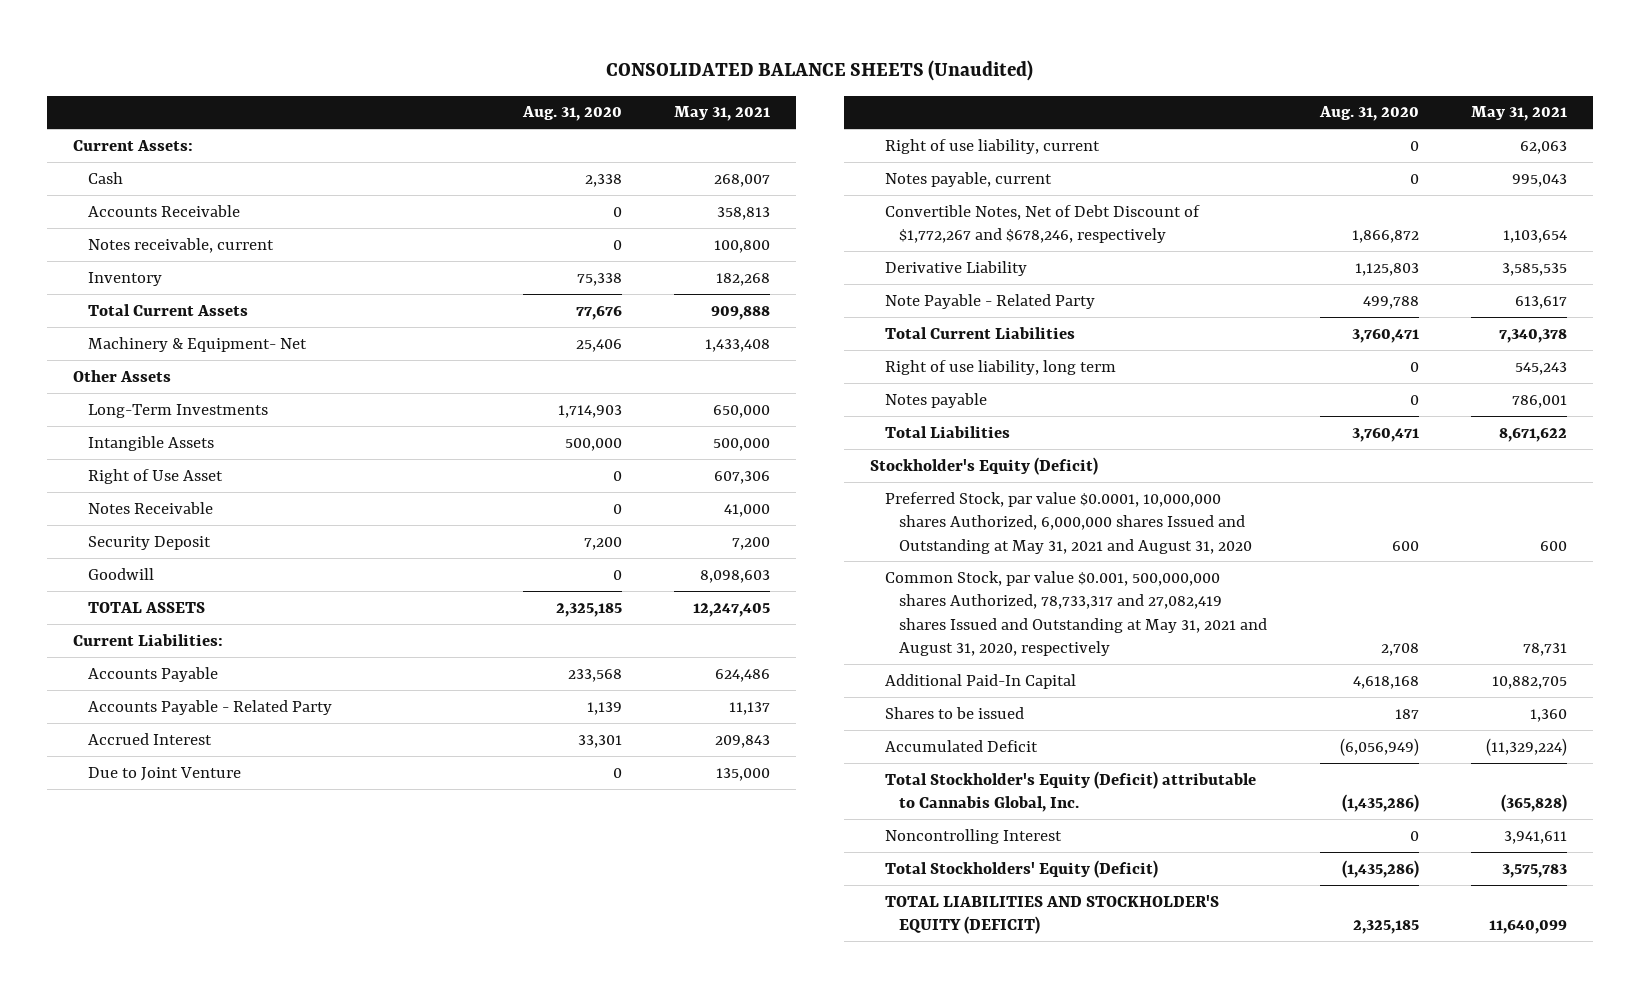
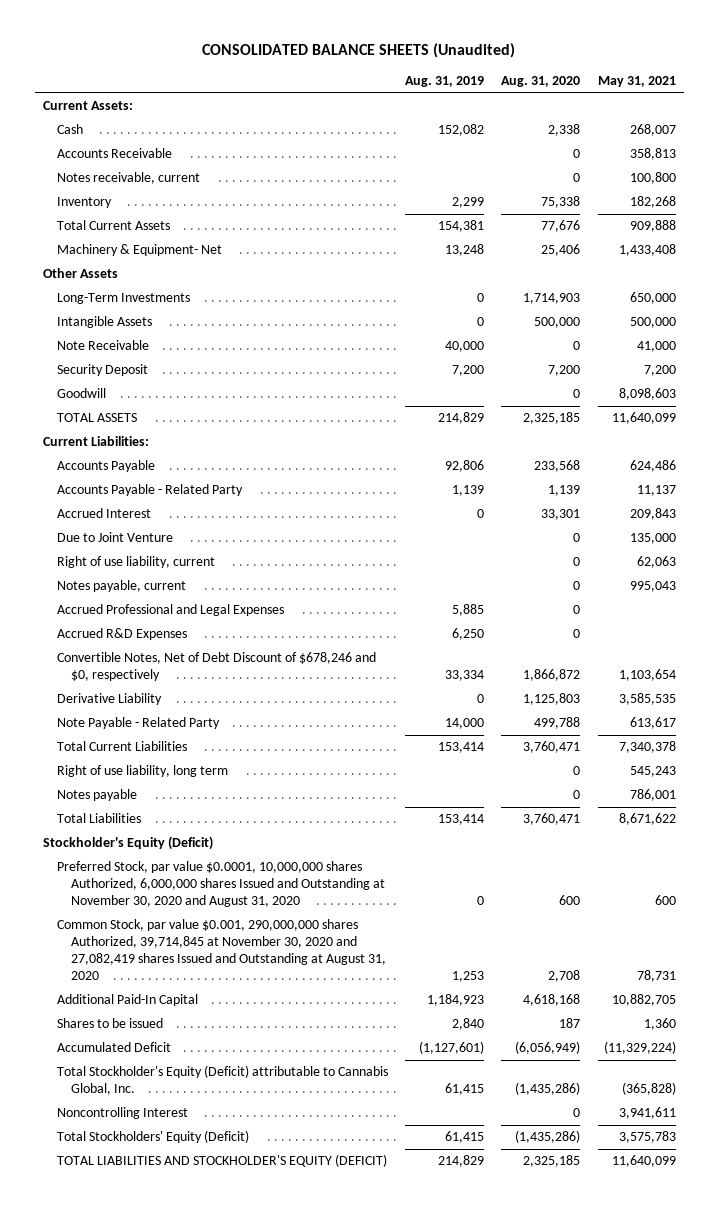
none -> [405,76,485,88] Aug. 31, 2019
[87,468,223,484] Right of Use Asset -> none
[87,501,213,514] Notes Receivable -> none
none -> [56,340,149,351] Note Receivable
[692,602,770,617] 12,247,405 -> [611,412,676,425] 11,640,099
none -> [56,604,284,617] Accrued Professional and Legal Expenses
none -> [56,628,187,641] Accrued R&D Expenses
[884,204,1200,244] Convertible Notes, Net of Debt Discount of $1,772,267 and $678,246, respectively -> [56,652,376,682] Convertible Notes, Net of Debt Discount of $678,246 and $0, respectively
[884,491,1253,554] Preferred Stock, par value $0.0001, 10,000,000 shares Authorized, 6,000,000 shares Issued and Outstanding at May 31, 2021 and August 31, 2020 -> [56,861,385,908] Preferred Stock, par value $0.0001, 10,000,000 shares Authorized, 6,000,000 shares Issued and Outstanding at November 30, 2020 and August 31, 2020
[884,570,1268,657] Common Stock, par value $0.001, 500,000,000 shares Authorized, 78,733,317 and 27,082,419 shares Issued and Outstanding at May 31, 2021 and August 31, 2020, respectively -> [56,919,386,980] Common Stock, par value $0.001, 290,000,000 shares Authorized, 39,714,845 at November 30, 2020 and 27,082,419 shares Issued and Outstanding at August 31, 2020

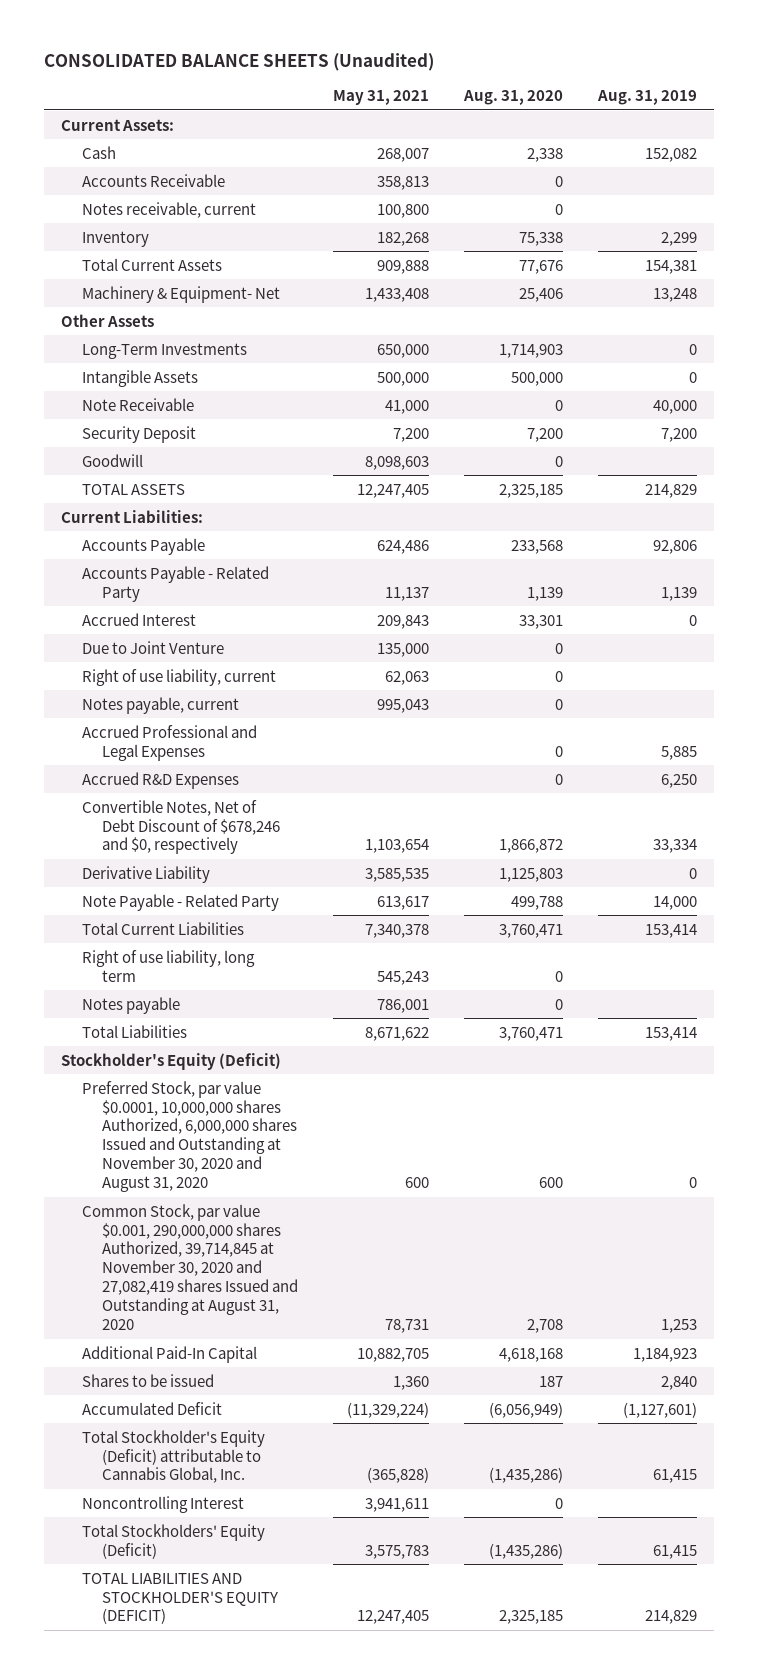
[611,412,676,425] 11,640,099 -> [357,483,430,498] 12,247,405
[611,1155,676,1168] 11,640,099 -> [357,1610,430,1625] 12,247,405

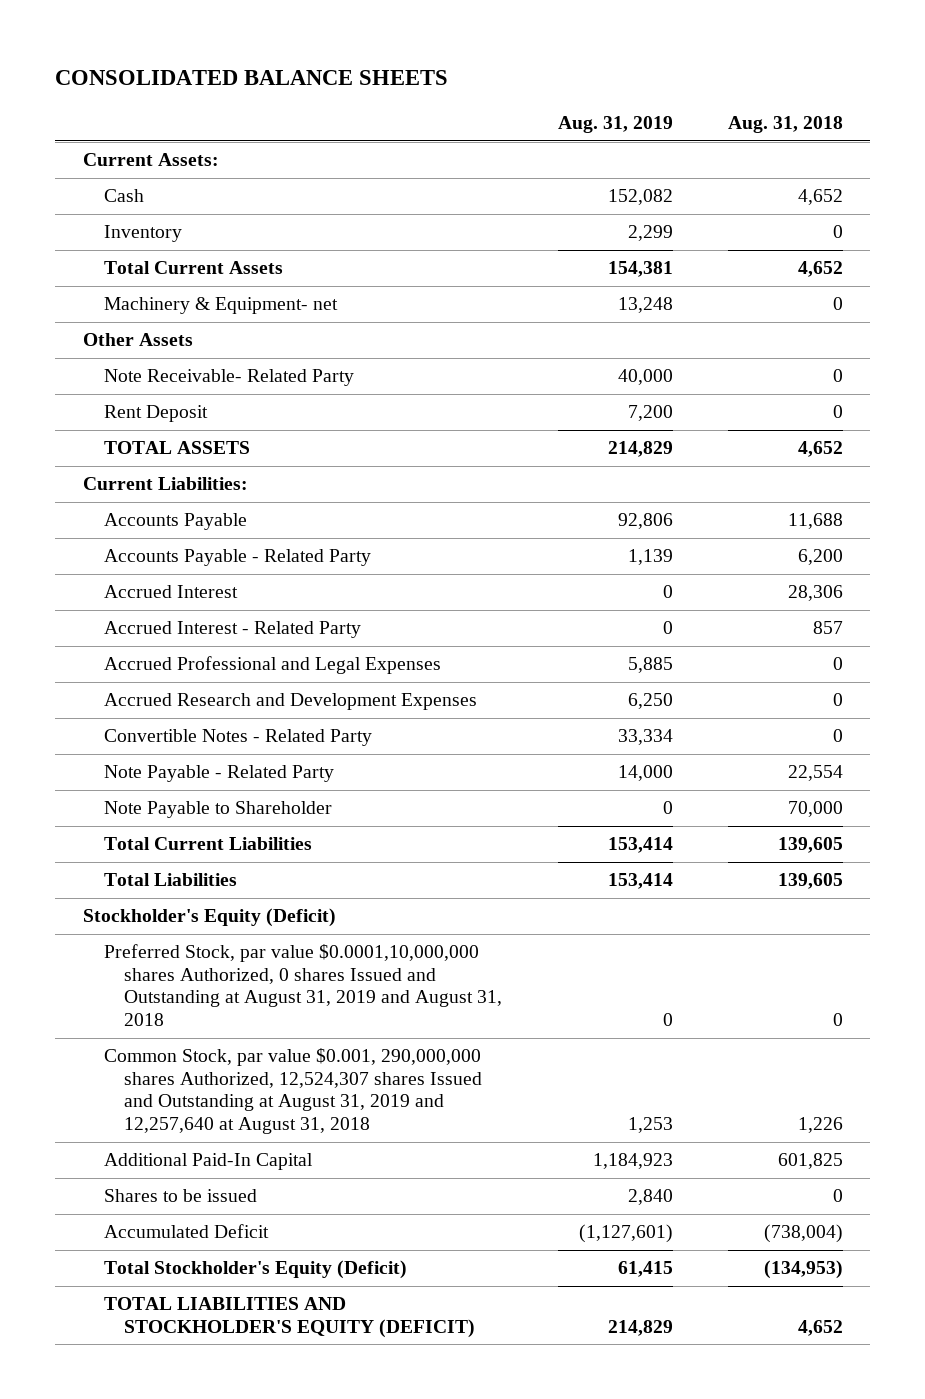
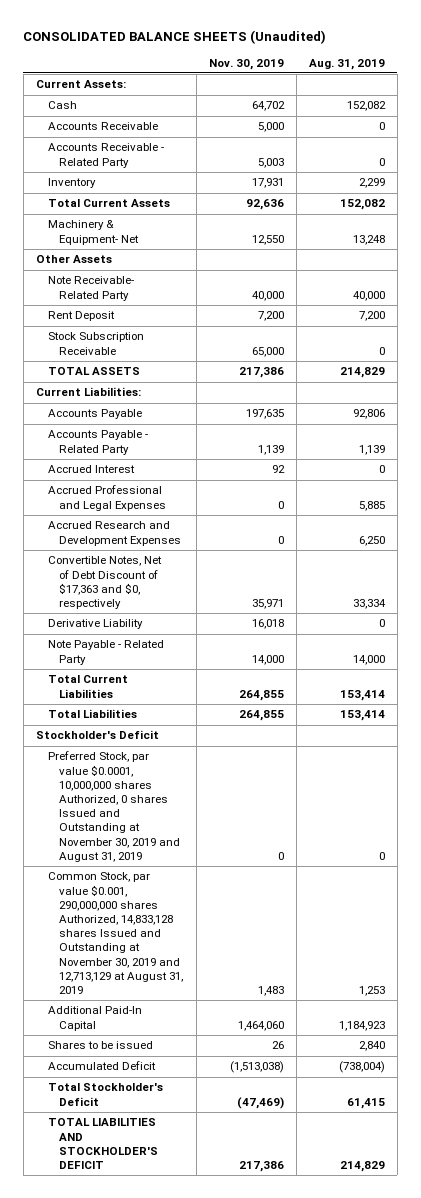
[55,70,449,86] CONSOLIDATED BALANCE SHEETS -> [23,29,327,44] CONSOLIDATED BALANCE SHEETS (Unaudited)
[727,116,843,134] Aug. 31, 2018 -> none
none -> [208,58,284,70] Nov. 30, 2019
none -> [47,122,158,131] Accounts Receivable
none -> [47,143,164,168] Accounts Receivable - Related Party
[607,261,673,278] 154,381 -> [339,199,385,211] 152,082
[103,297,338,315] Machinery & Equipment- net -> [47,220,140,245] Machinery & Equipment- Net
none -> [47,332,144,355] Stock Subscription Receivable
[103,621,361,639] Accrued Interest - Related Party -> none
[103,729,372,747] Convertible Notes - Related Party -> [47,556,162,610] Convertible Notes, Net of Debt Discount of $17,363 and $0, respectively
none -> [47,619,143,630] Derivative Liability
[103,801,332,819] Note Payable to Shareholder -> none
[82,908,336,928] Stockholder's Equity (Deficit) -> [35,730,159,740] Stockholder's Deficit
[103,944,503,1027] Preferred Stock, par value $0.0001,10,000,000 shares Authorized, 0 shares Issued and Outstanding at August 31, 2019 and August 31, 2018 -> [47,751,181,862] Preferred Stock, par value $0.0001, 10,000,000 shares Authorized, 0 shares Issued and Outstanding at November 30, 2019 and August 31, 2019
[103,1048,483,1135] Common Stock, par value $0.001, 290,000,000 shares Authorized, 12,524,307 shares Issued and Outstanding at August 31, 2019 and 12,257,640 at August 31, 2018 -> [47,872,184,995] Common Stock, par value $0.001, 290,000,000 shares Authorized, 14,833,128 shares Issued and Outstanding at November 30, 2019 and 12,713,129 at August 31, 2019
[578,1224,673,1244] (1,127,601) -> [338,1061,385,1074] (738,004)
[103,1260,407,1280] Total Stockholder's Equity (Deficit) -> [47,1083,163,1106] Total Stockholder's Deficit
[103,1297,476,1338] TOTAL LIABILITIES AND STOCKHOLDER'S EQUITY (DEFICIT) -> [47,1118,159,1170] TOTAL LIABILITIES AND STOCKHOLDER'S DEFICIT

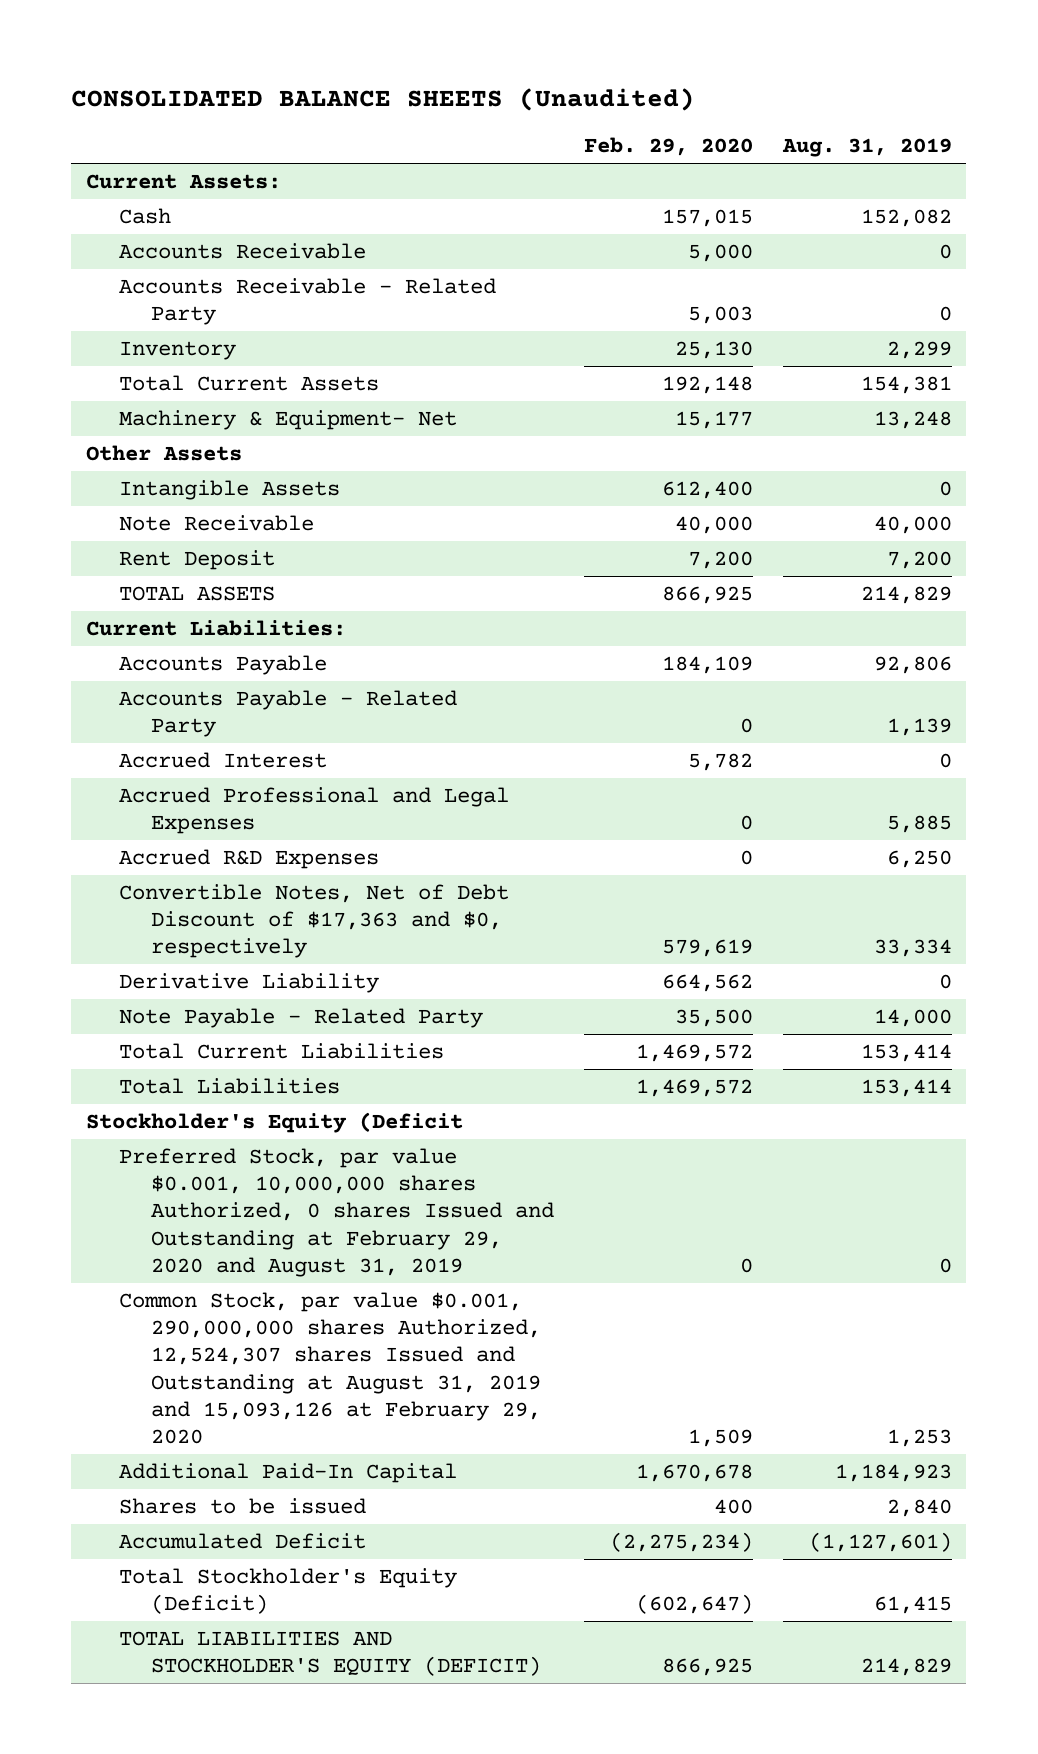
[208,58,284,70] Nov. 30, 2019 -> none
none -> [583,137,753,157] Feb. 29, 2020
[339,199,385,211] 152,082 -> [860,376,952,395] 154,381
none -> [118,480,340,501] Intangible Assets
[47,276,134,301] Note Receivable- Related Party -> [118,515,314,532] Note Receivable
[47,332,144,355] Stock Subscription Receivable -> none
[47,521,182,546] Accrued Research and Development Expenses -> [118,849,379,870] Accrued R&D Expenses
[35,730,159,740] Stockholder's Deficit -> [86,1112,464,1134] Stockholder's Equity (Deficit
[47,751,181,862] Preferred Stock, par value $0.0001, 10,000,000 shares Authorized, 0 shares Issued and Outstanding at November 30, 2019 and August 31, 2019 -> [118,1148,555,1277] Preferred Stock, par value $0.001, 10,000,000 shares Authorized, 0 shares Issued and Outstanding at February 29, 2020 and August 31, 2019
[47,872,184,995] Common Stock, par value $0.001, 290,000,000 shares Authorized, 14,833,128 shares Issued and Outstanding at November 30, 2019 and 12,713,129 at August 31, 2019 -> [118,1292,542,1445] Common Stock, par value $0.001, 290,000,000 shares Authorized, 12,524,307 shares Issued and Outstanding at August 31, 2019 and 15,093,126 at February 29, 2020
[338,1061,385,1074] (738,004) -> [808,1532,952,1553] (1,127,601)
[47,1083,163,1106] Total Stockholder's Deficit -> [118,1568,457,1615] Total Stockholder's Equity (Deficit)
[47,1118,159,1170] TOTAL LIABILITIES AND STOCKHOLDER'S DEFICIT -> [118,1631,542,1677] TOTAL LIABILITIES AND STOCKHOLDER'S EQUITY (DEFICIT)

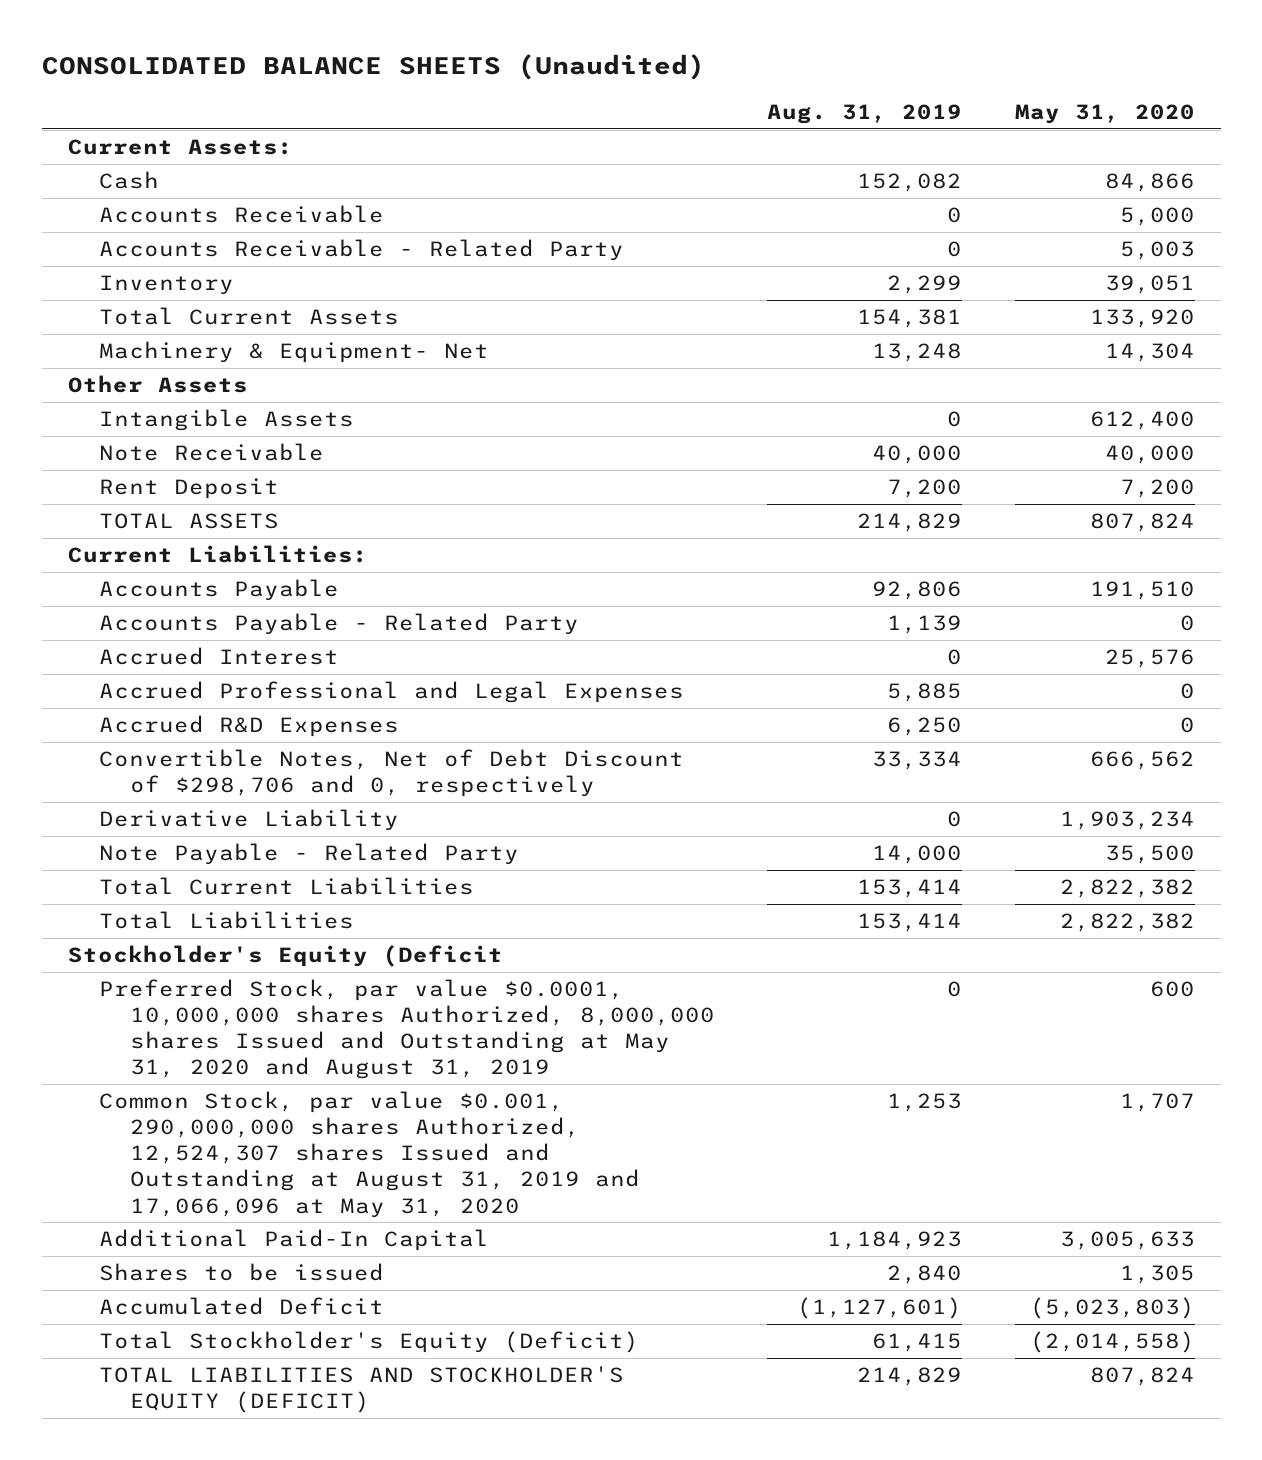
[583,137,753,157] Feb. 29, 2020 -> none
none -> [1014,103,1195,124] May 31, 2020
[118,884,509,959] Convertible Notes, Net of Debt Discount of $17,363 and $0, respectively -> [98,749,684,798] Convertible Notes, Net of Debt Discount of $298,706 and 0, respectively
[118,1148,555,1277] Preferred Stock, par value $0.001, 10,000,000 shares Authorized, 0 shares Issued and Outstanding at February 29, 2020 and August 31, 2019 -> [98,979,715,1080] Preferred Stock, par value $0.0001, 10,000,000 shares Authorized, 8,000,000 shares Issued and Outstanding at May 31, 2020 and August 31, 2019
[118,1292,542,1445] Common Stock, par value $0.001, 290,000,000 shares Authorized, 12,524,307 shares Issued and Outstanding at August 31, 2019 and 15,093,126 at February 29, 2020 -> [98,1091,640,1218] Common Stock, par value $0.001, 290,000,000 shares Authorized, 12,524,307 shares Issued and Outstanding at August 31, 2019 and 17,066,096 at May 31, 2020

